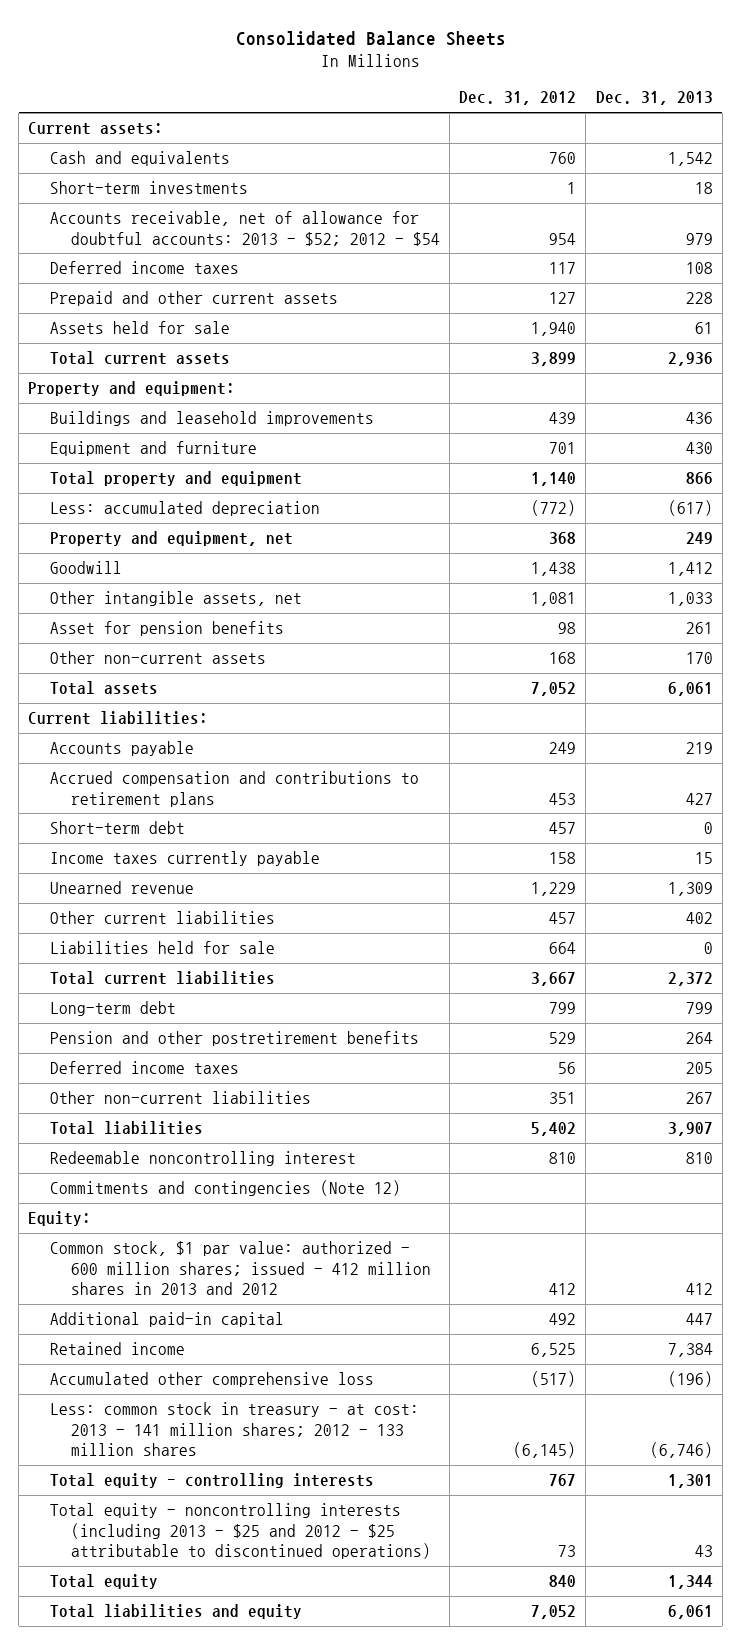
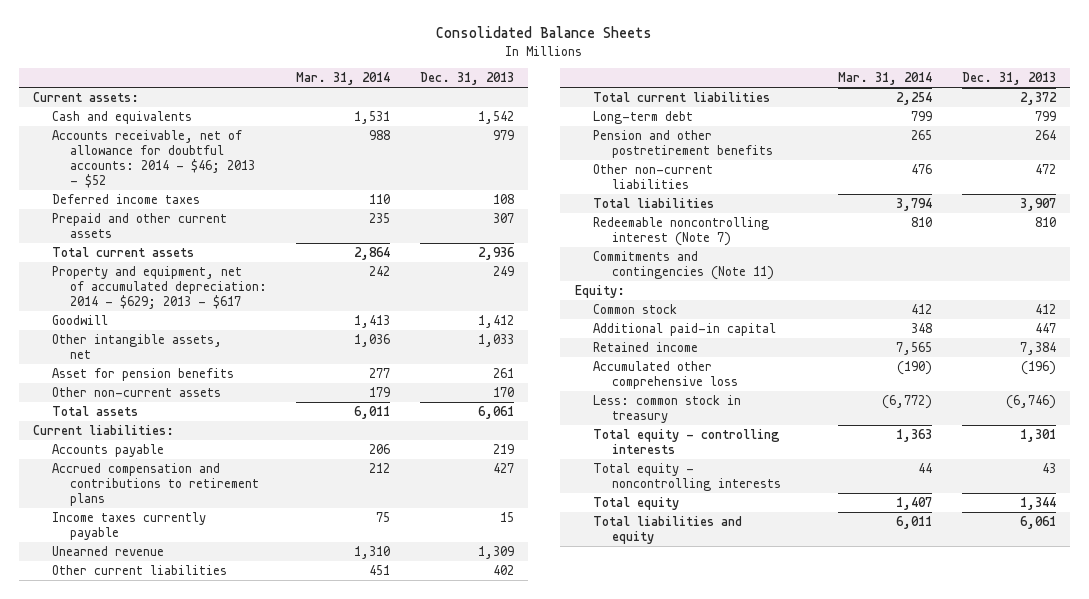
[459,91,577,106] Dec. 31, 2012 -> none
none -> [296,72,391,86] Mar. 31, 2014
[49,181,248,195] Short-term investments -> none
[49,211,440,246] Accounts receivable, net of allowance for doubtful accounts: 2013 - $52; 2012 - $54 -> [51,129,255,189] Accounts receivable, net of allowance for doubtful accounts: 2014 - $46; 2013 - $52
[49,321,230,335] Assets held for sale -> none
[685,292,713,305] 228 -> [492,212,514,223] 307
[28,381,236,397] Property and equipment: -> none
[49,411,374,427] Buildings and leasehold improvements -> none
[49,441,257,457] Equipment and furniture -> none
[49,471,302,487] Total property and equipment -> none
[49,501,320,517] Less: accumulated depreciation -> none
[49,531,293,547] Property and equipment, net -> [51,265,267,309] Property and equipment, net of accumulated depreciation: 2014 - $629; 2013 - $617
[49,821,185,835] Short-term debt -> none
[49,941,275,955] Liabilities held for sale -> none
[49,1061,239,1075] Deferred income taxes -> none
[685,1092,713,1105] 267 -> [1034,163,1056,174] 472
[49,1151,356,1167] Redeemable noncontrolling interest -> [593,216,770,246] Redeemable noncontrolling interest (Note 7)
[49,1180,401,1197] Commitments and contingencies (Note 12) -> [593,250,774,280] Commitments and contingencies (Note 11)
[49,1241,431,1296] Common stock, $1 par value: authorized - 600 million shares; issued - 412 million shares in 2013 and 2012 -> [593,303,678,314] Common stock
[49,1402,419,1457] Less: common stock in treasury - at cost: 2013 - 141 million shares; 2012 - 133 million shares -> [593,394,742,423] Less: common stock in treasury
[49,1503,431,1560] Total equity - noncontrolling interests (including 2013 - $25 and 2012 - $25 attributable to discontinued operations) -> [593,462,781,491] Total equity - noncontrolling interests

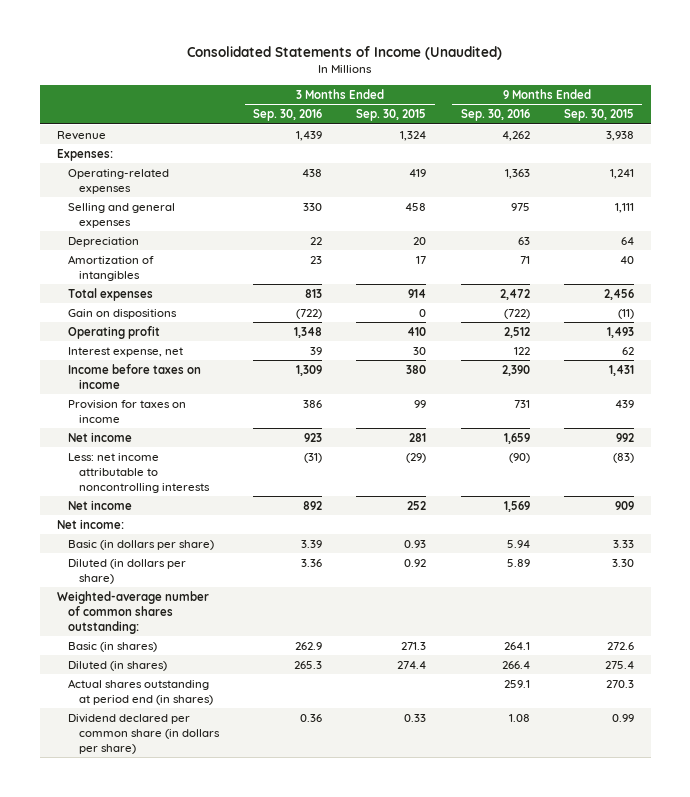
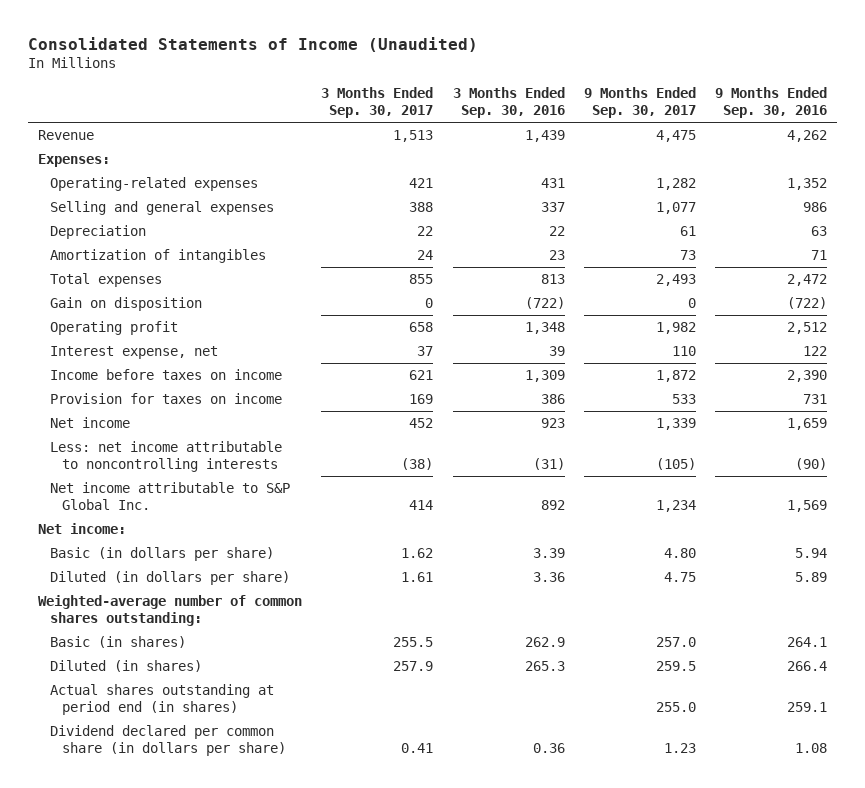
[356,108,427,121] Sep. 30, 2015 -> none
[563,108,634,121] Sep. 30, 2015 -> none
none -> [321,87,434,119] 3 Months Ended Sep. 30, 2017
none -> [584,87,697,119] 9 Months Ended Sep. 30, 2017
[302,168,323,177] 438 -> [540,177,565,188] 431
[504,168,530,179] 1,363 -> [787,177,828,190] 1,352
[303,202,323,211] 330 -> [540,201,565,212] 337
[510,202,530,211] 975 -> [803,201,828,212] 986
[67,308,177,319] Gain on dispositions -> [50,296,203,311] Gain on disposition
[67,499,132,510] Net income -> [50,481,291,510] Net income attributable to S&P Global Inc.

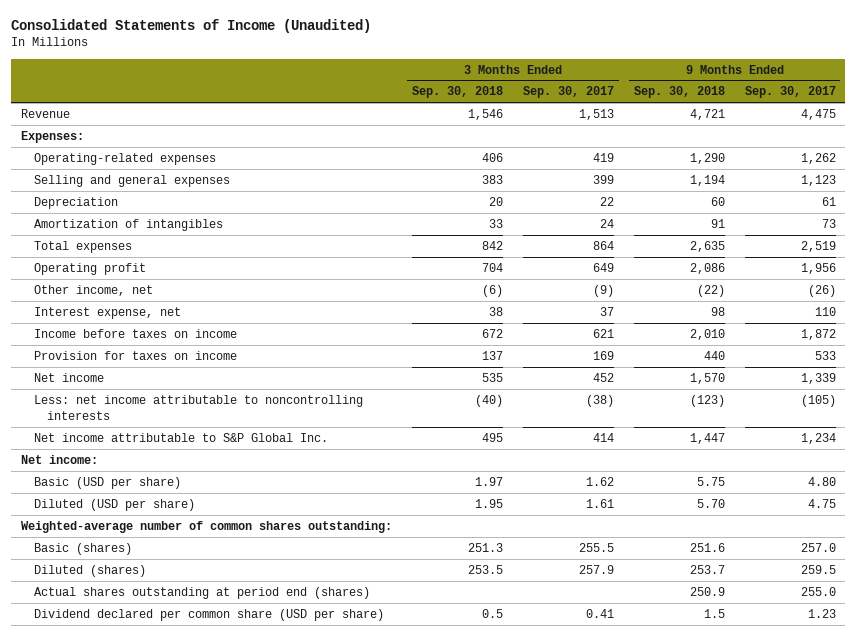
[452,87,565,119] 3 Months Ended Sep. 30, 2016 -> none
[715,87,828,119] 9 Months Ended Sep. 30, 2016 -> none
none -> [411,86,503,99] Sep. 30, 2018
none -> [633,86,725,99] Sep. 30, 2018
[409,177,434,188] 421 -> [592,152,614,162] 419
[656,177,697,190] 1,282 -> [800,152,836,164] 1,262
[409,201,434,212] 388 -> [592,174,614,184] 399
[656,201,697,214] 1,077 -> [800,174,836,186] 1,123
[50,296,203,311] Gain on disposition -> none
[409,273,434,284] 855 -> [592,240,614,250] 864
[656,273,697,286] 2,493 -> [800,240,836,252] 2,519
[409,321,434,332] 658 -> [592,262,614,272] 649
[656,321,697,334] 1,982 -> [800,262,836,274] 1,956
none -> [33,284,153,296] Other income, net
[50,546,275,561] Basic (in dollars per share) -> [33,476,181,489] Basic (USD per share)
[50,570,291,585] Diluted (in dollars per share) -> [33,498,195,511] Diluted (USD per share)
[50,635,187,648] Basic (in shares) -> [33,542,132,555] Basic (shares)
[50,659,203,672] Diluted (in shares) -> [33,564,146,577] Diluted (shares)
[50,683,275,715] Actual shares outstanding at period end (in shares) -> [33,586,370,599] Actual shares outstanding at period end (shares)
[50,724,287,756] Dividend declared per common share (in dollars per share) -> [33,608,384,621] Dividend declared per common share (USD per share)

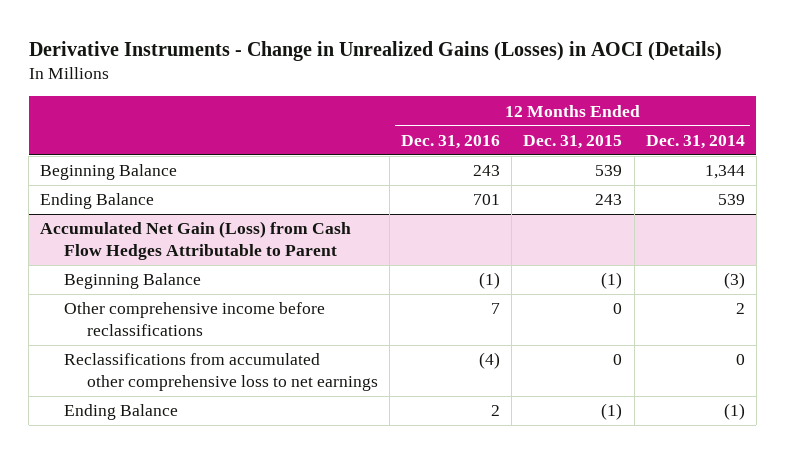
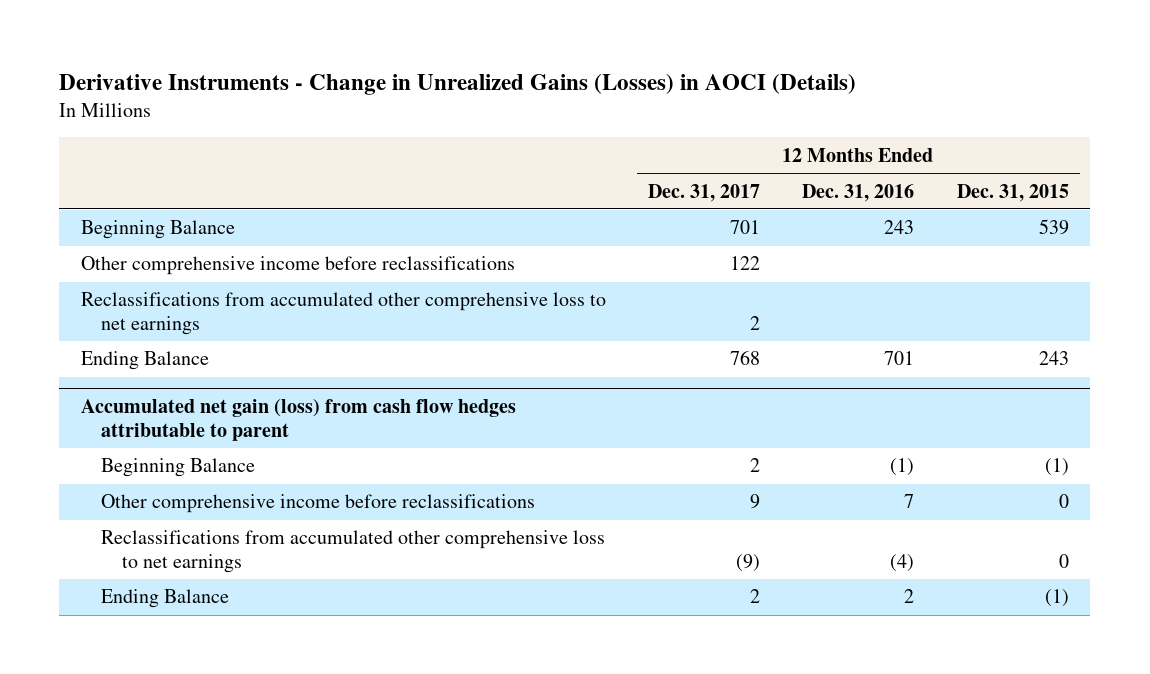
[645,134,745,149] Dec. 31, 2014 -> none
none -> [648,183,761,202] Dec. 31, 2017
none -> [80,256,515,276] Other comprehensive income before reclassifications
none -> [80,292,606,336] Reclassifications from accumulated other comprehensive loss to net earnings
[40,221,352,261] Accumulated Net Gain (Loss) from Cash Flow Hedges Attributable to Parent -> [80,399,516,441] Accumulated net gain (loss) from cash flow hedges attributable to parent

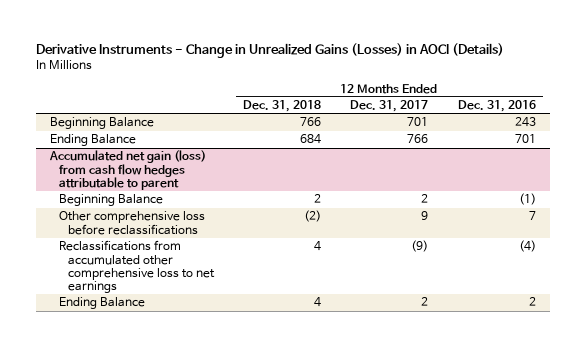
[956,183,1069,202] Dec. 31, 2015 -> none
none -> [243,100,322,113] Dec. 31, 2018
[80,256,515,276] Other comprehensive income before reclassifications -> none
[80,292,606,336] Reclassifications from accumulated other comprehensive loss to net earnings -> none
[730,350,761,366] 768 -> [407,134,429,144] 766
[101,494,536,514] Other comprehensive income before reclassifications -> [59,211,206,235] Other comprehensive loss before reclassifications

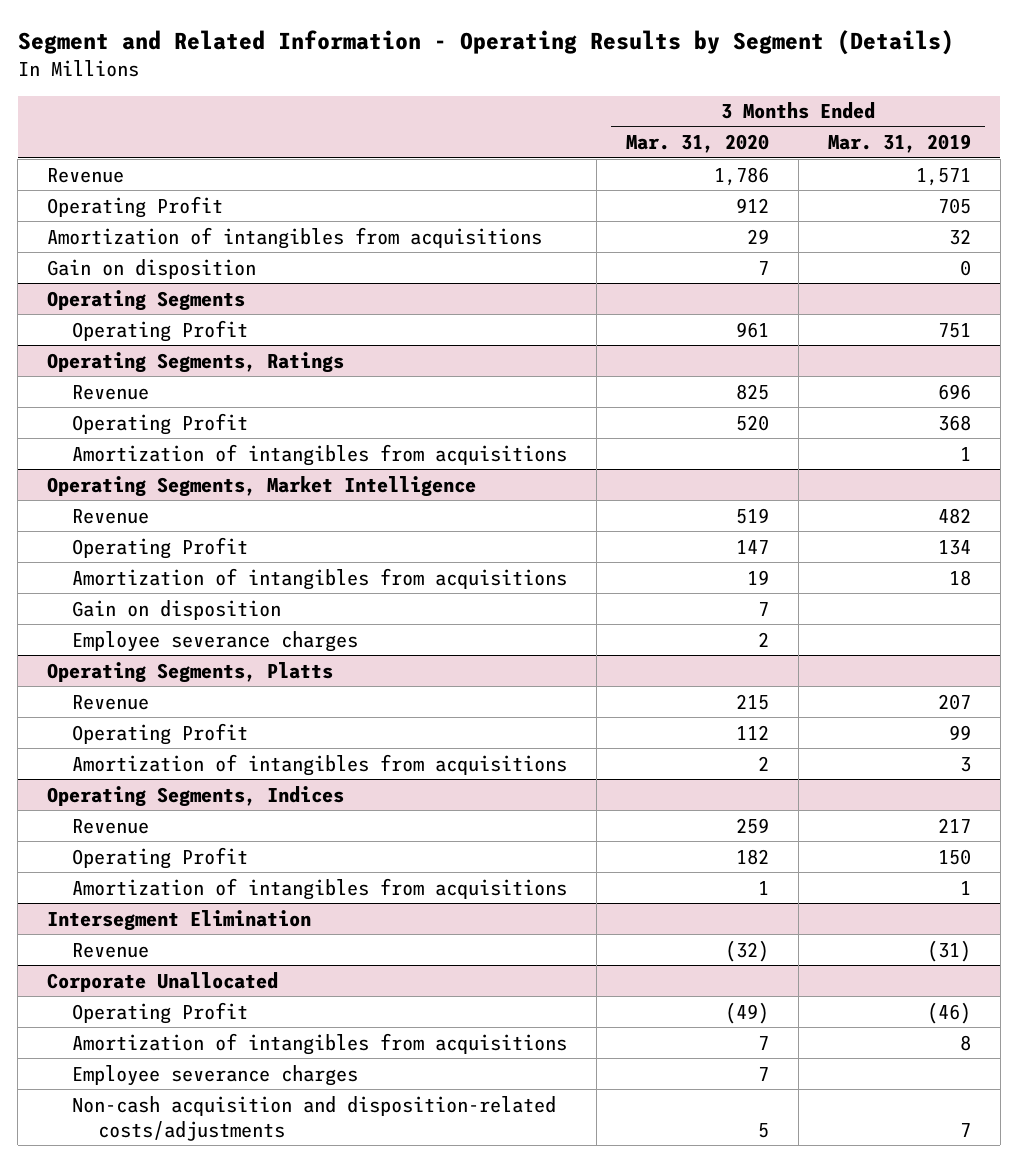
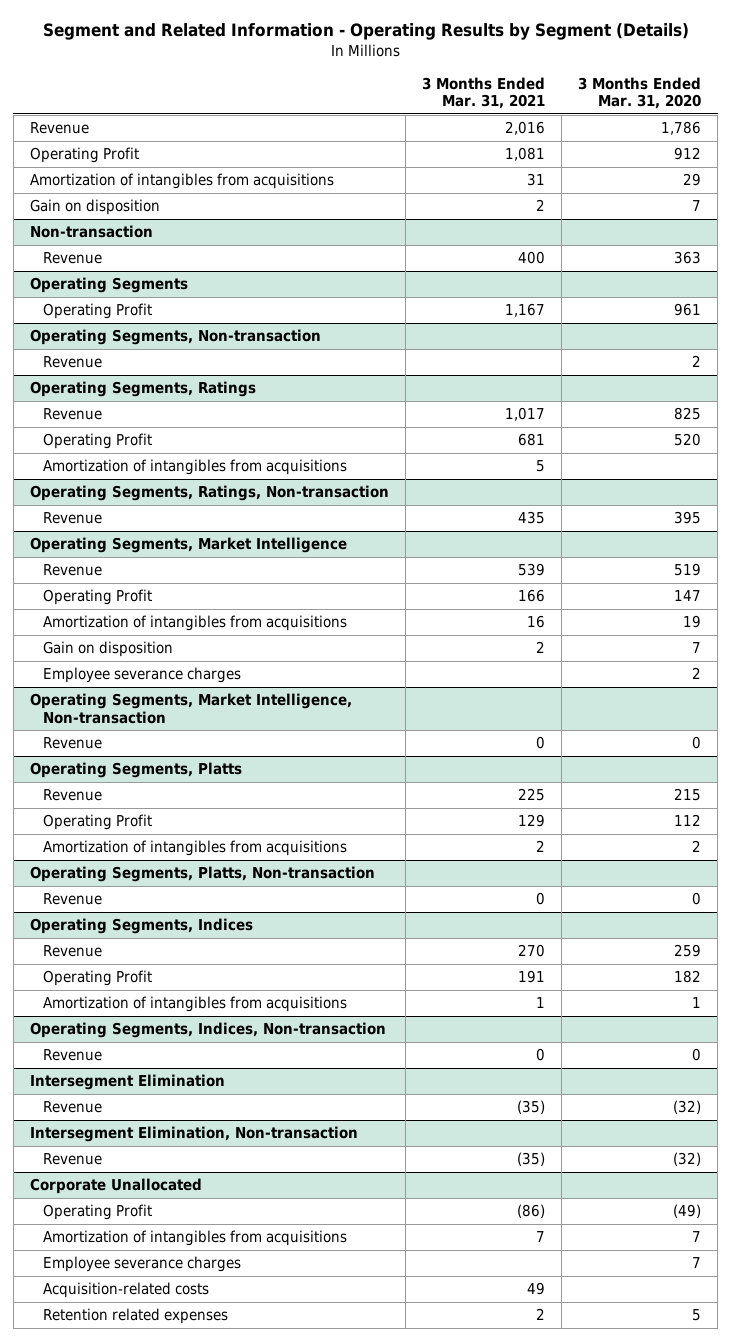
[827,134,971,154] Mar. 31, 2019 -> none
none -> [422,76,546,110] 3 Months Ended Mar. 31, 2021
none -> [29,225,153,239] Non-transaction
none -> [42,252,102,265] Revenue
none -> [29,329,321,346] Operating Segments, Non-transaction
none -> [42,356,102,369] Revenue
none -> [29,485,389,502] Operating Segments, Ratings, Non-transaction
none -> [42,512,102,525] Revenue
none -> [29,693,352,724] Operating Segments, Market Intelligence, Non-transaction
none -> [42,737,102,750] Revenue
none -> [29,866,375,883] Operating Segments, Platts, Non-transaction
none -> [42,893,102,906] Revenue
none -> [29,1022,386,1039] Operating Segments, Indices, Non-transaction
none -> [42,1049,102,1062] Revenue
none -> [29,1126,358,1143] Intersegment Elimination, Non-transaction
none -> [42,1153,102,1166] Revenue
none -> [42,1282,209,1299] Acquisition-related costs
[72,1095,557,1141] Non-cash acquisition and disposition-related costs/adjustments -> [42,1308,228,1325] Retention related expenses

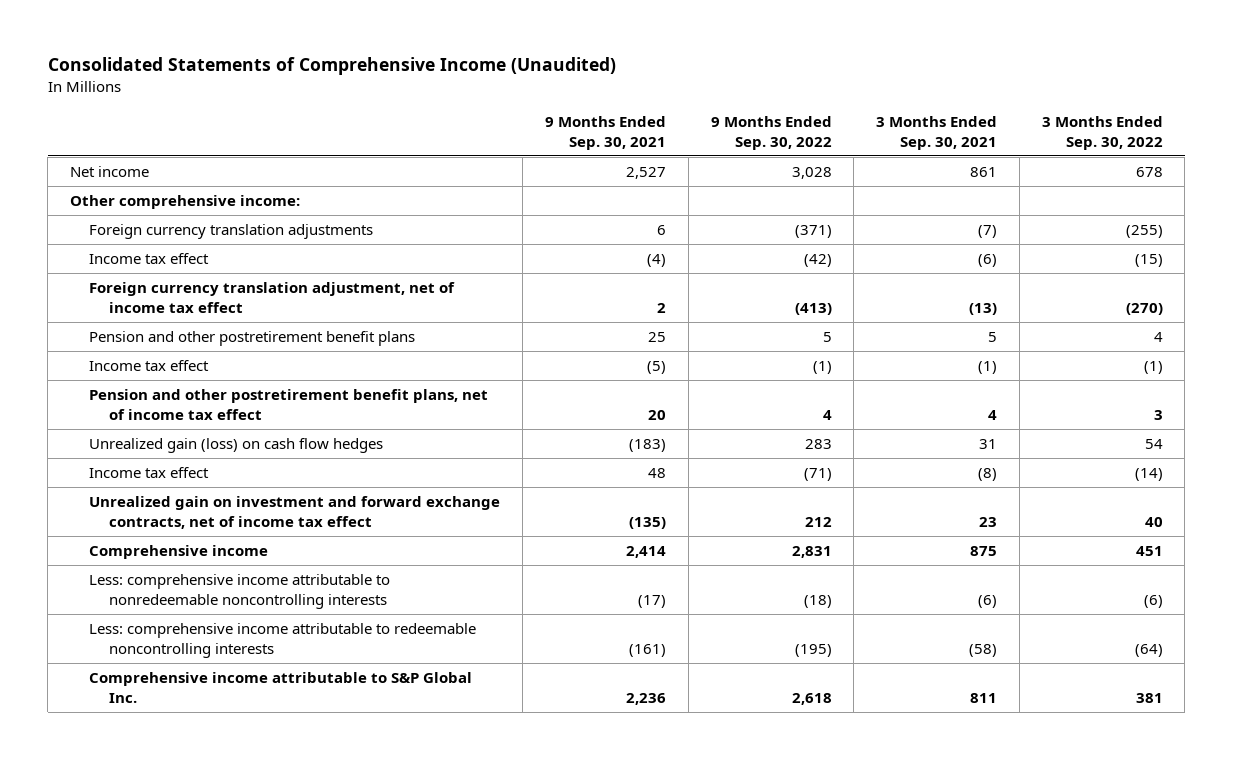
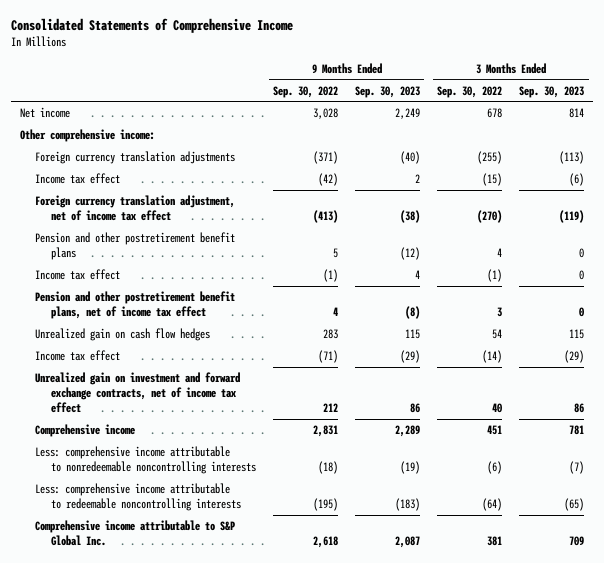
[47,57,616,76] Consolidated Statements of Comprehensive Income (Unaudited) -> [11,17,294,33] Consolidated Statements of Comprehensive Income
[545,115,667,150] 9 Months Ended Sep. 30, 2021 -> none
[876,115,998,150] 3 Months Ended Sep. 30, 2021 -> none
none -> [355,85,421,98] Sep. 30, 2023
none -> [519,85,585,98] Sep. 30, 2023
[89,438,384,454] Unrealized gain (loss) on cash flow hedges -> [35,328,211,342] Unrealized gain on cash flow hedges

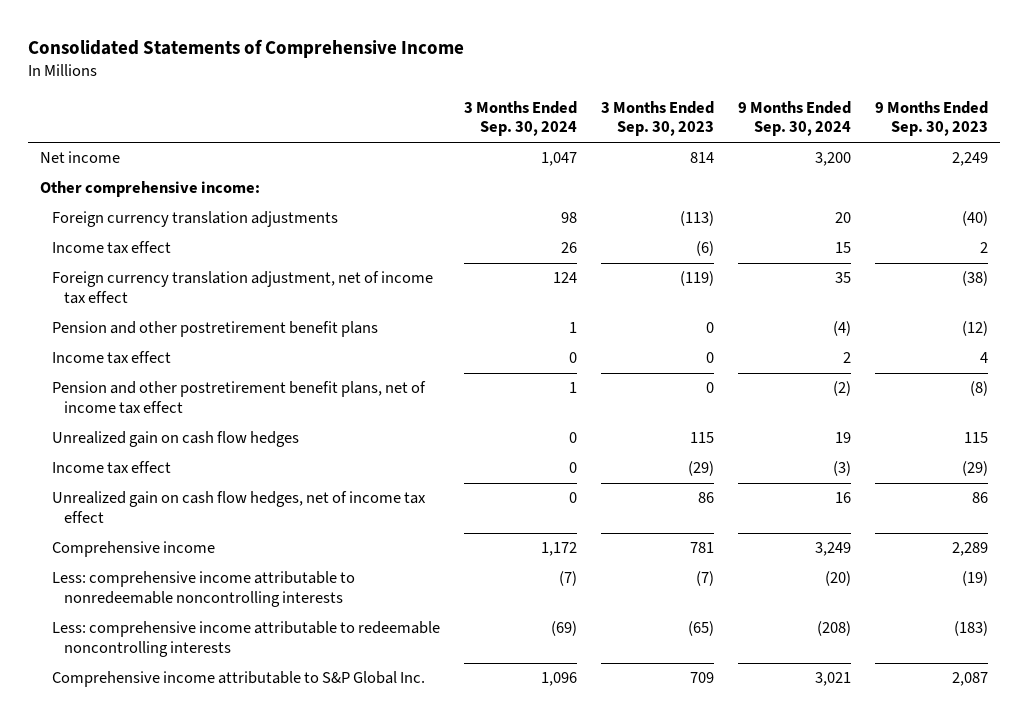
[273,85,339,98] Sep. 30, 2022 -> none
[437,85,503,98] Sep. 30, 2022 -> none
none -> [464,100,578,137] 3 Months Ended Sep. 30, 2024
none -> [737,100,851,137] 9 Months Ended Sep. 30, 2024
[35,372,241,414] Unrealized gain on investment and forward exchange contracts, net of income tax effect -> [52,491,427,524] Unrealized gain on cash flow hedges, net of income tax effect

